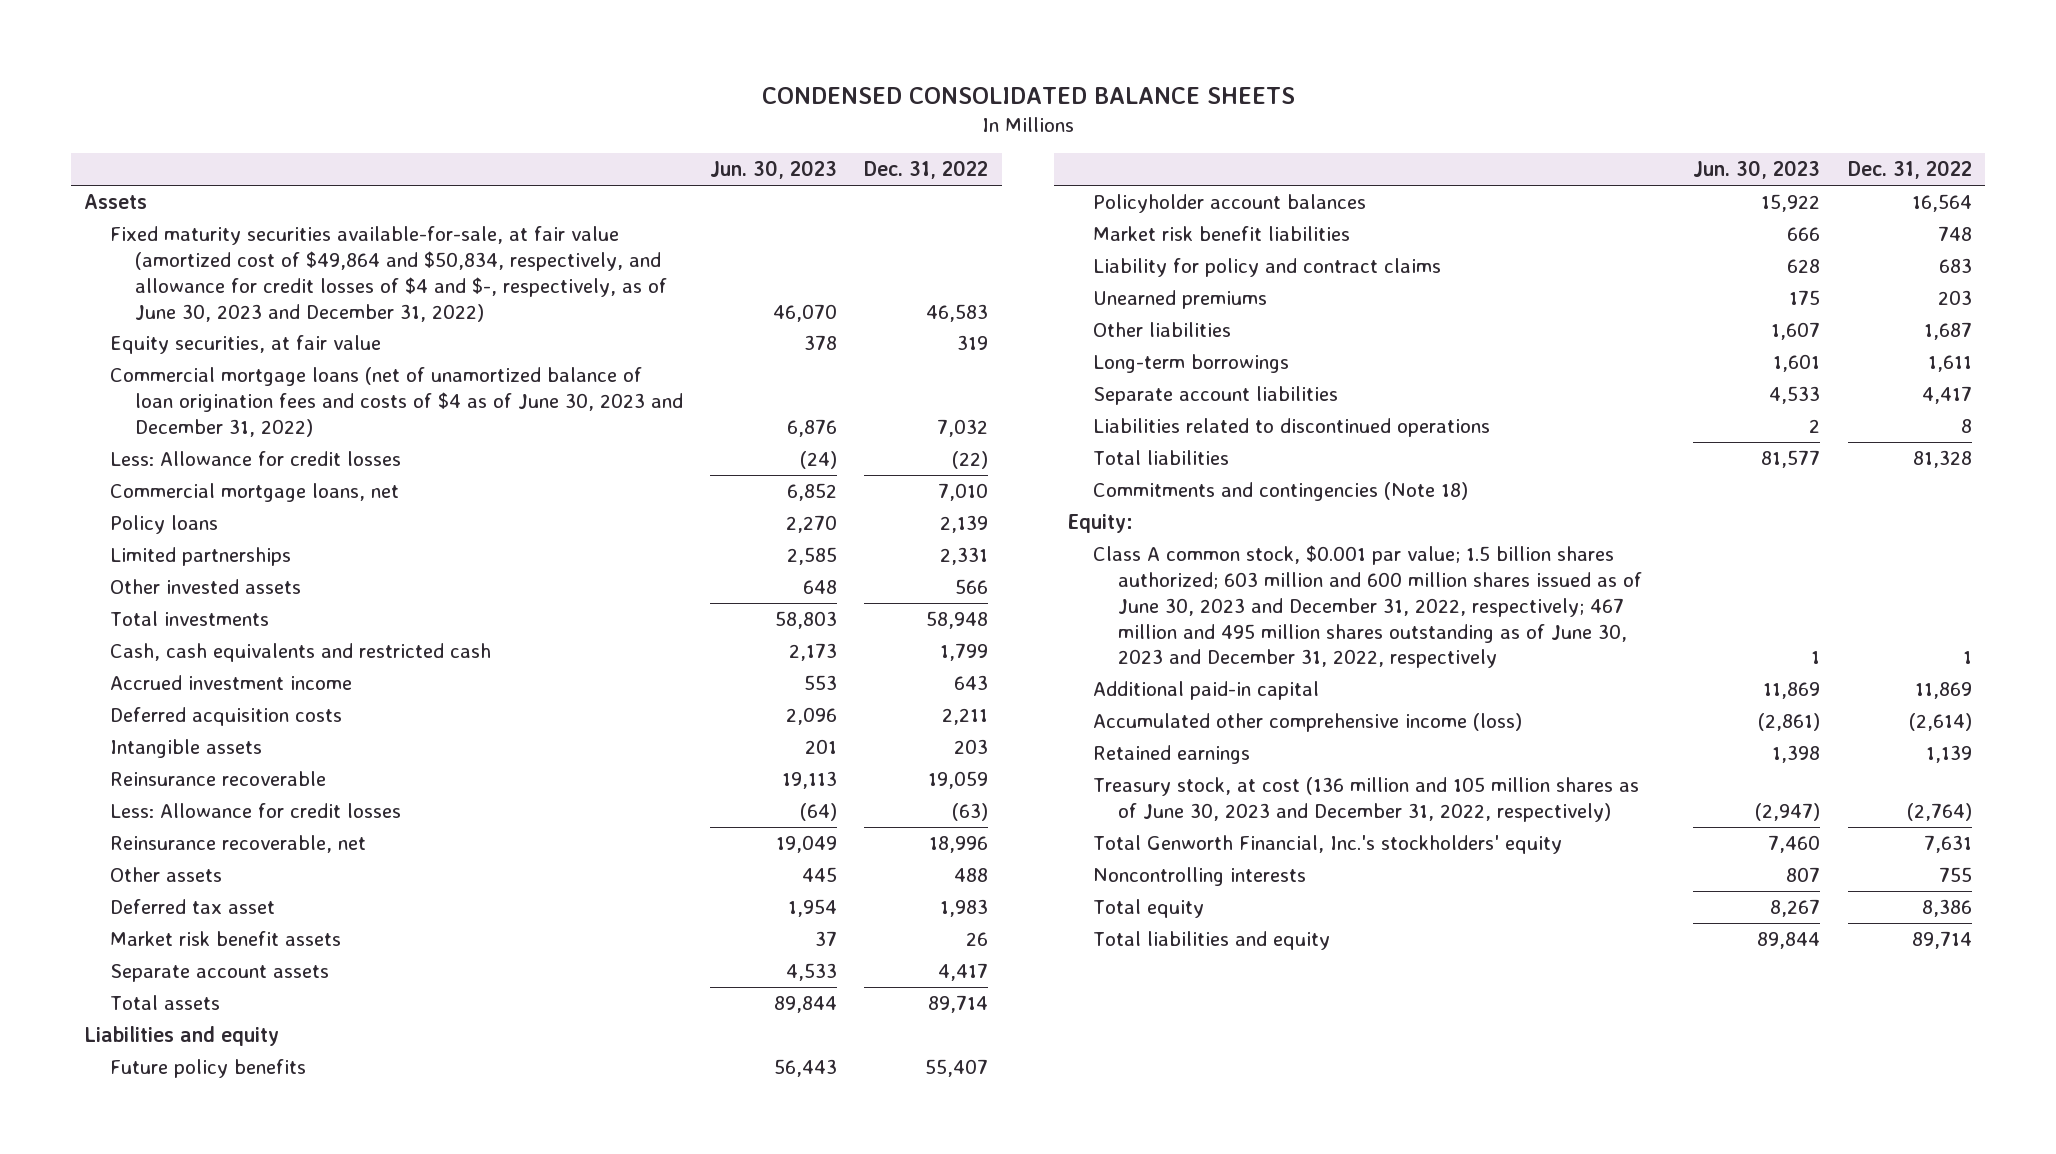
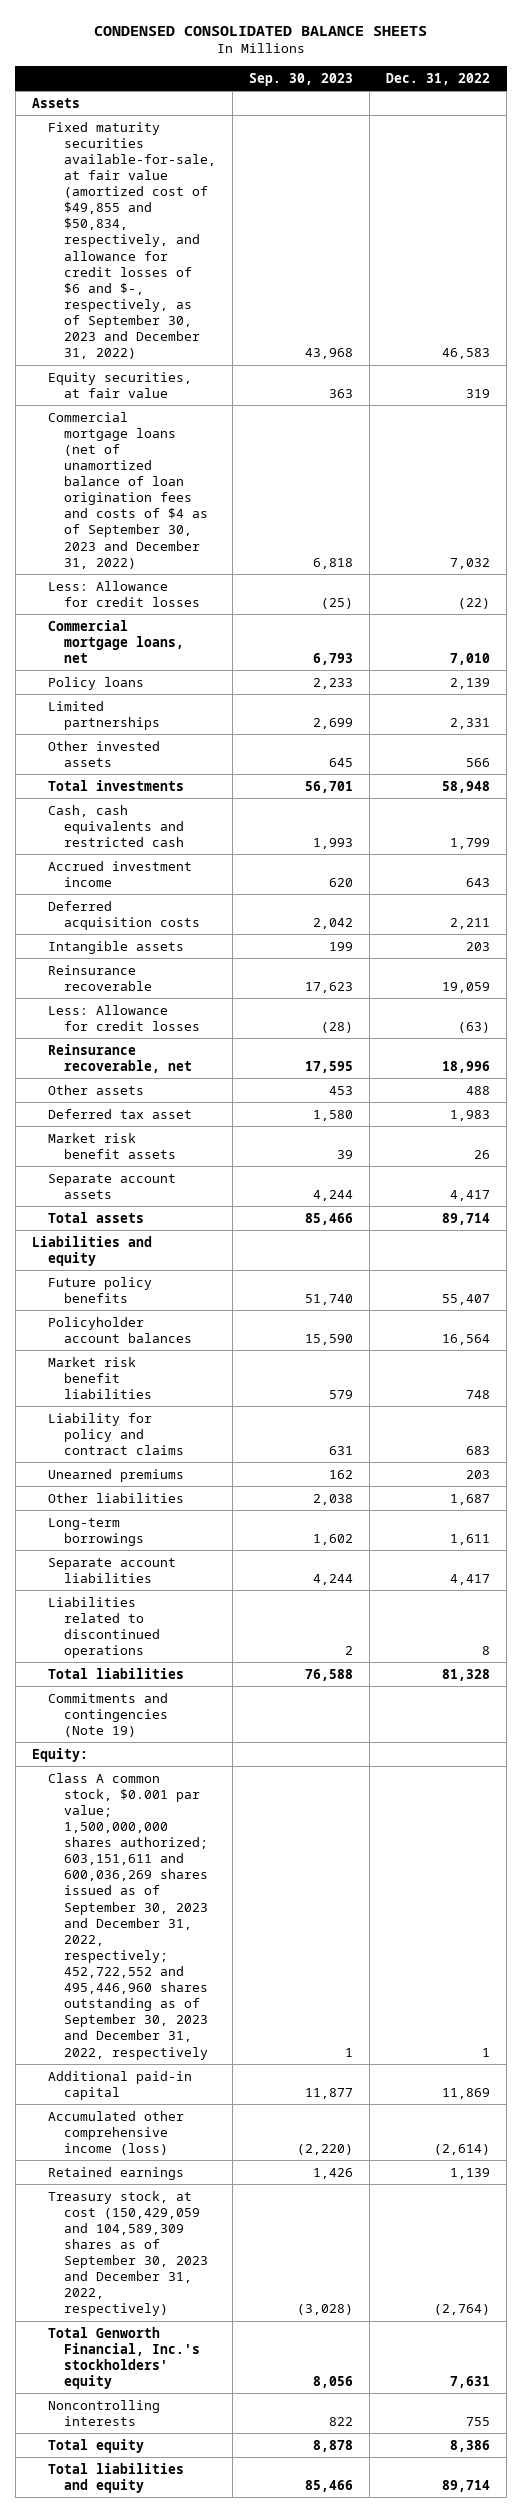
[710,160,838,180] Jun. 30, 2023 -> none
none -> [249,72,354,86] Sep. 30, 2023
[109,226,667,322] Fixed maturity securities available-for-sale, at fair value (amortized cost of $49,864 and $50,834, respectively, and allowance for credit losses of $4 and $-, respectively, as of June 30, 2023 and December 31, 2022) -> [48,121,217,360] Fixed maturity securities available-for-sale, at fair value (amortized cost of $49,855 and $50,834, respectively, and allowance for credit losses of $6 and $-, respectively, as of September 30, 2023 and December 31, 2022)
[109,367,683,437] Commercial mortgage loans (net of unamortized balance of loan origination fees and costs of $4 as of June 30, 2023 and December 31, 2022) -> [48,411,209,569] Commercial mortgage loans (net of unamortized balance of loan origination fees and costs of $4 as of September 30, 2023 and December 31, 2022)
[1093,482,1469,502] Commitments and contingencies (Note 18) -> [48,1692,169,1737] Commitments and contingencies (Note 19)
[1093,545,1643,669] Class A common stock, $0.001 par value; 1.5 billion shares authorized; 603 million and 600 million shares issued as of June 30, 2023 and December 31, 2022, respectively; 467 million and 495 million shares outstanding as of June 30, 2023 and December 31, 2022, respectively -> [48,1772,209,2060] Class A common stock, $0.001 par value; 1,500,000,000 shares authorized; 603,151,611 and 600,036,269 shares issued as of September 30, 2023 and December 31, 2022, respectively; 452,722,552 and 495,446,960 shares outstanding as of September 30, 2023 and December 31, 2022, respectively
[1093,777,1640,822] Treasury stock, at cost (136 million and 105 million shares as of June 30, 2023 and December 31, 2022, respectively) -> [48,2190,209,2317] Treasury stock, at cost (150,429,059 and 104,589,309 shares as of September 30, 2023 and December 31, 2022, respectively)

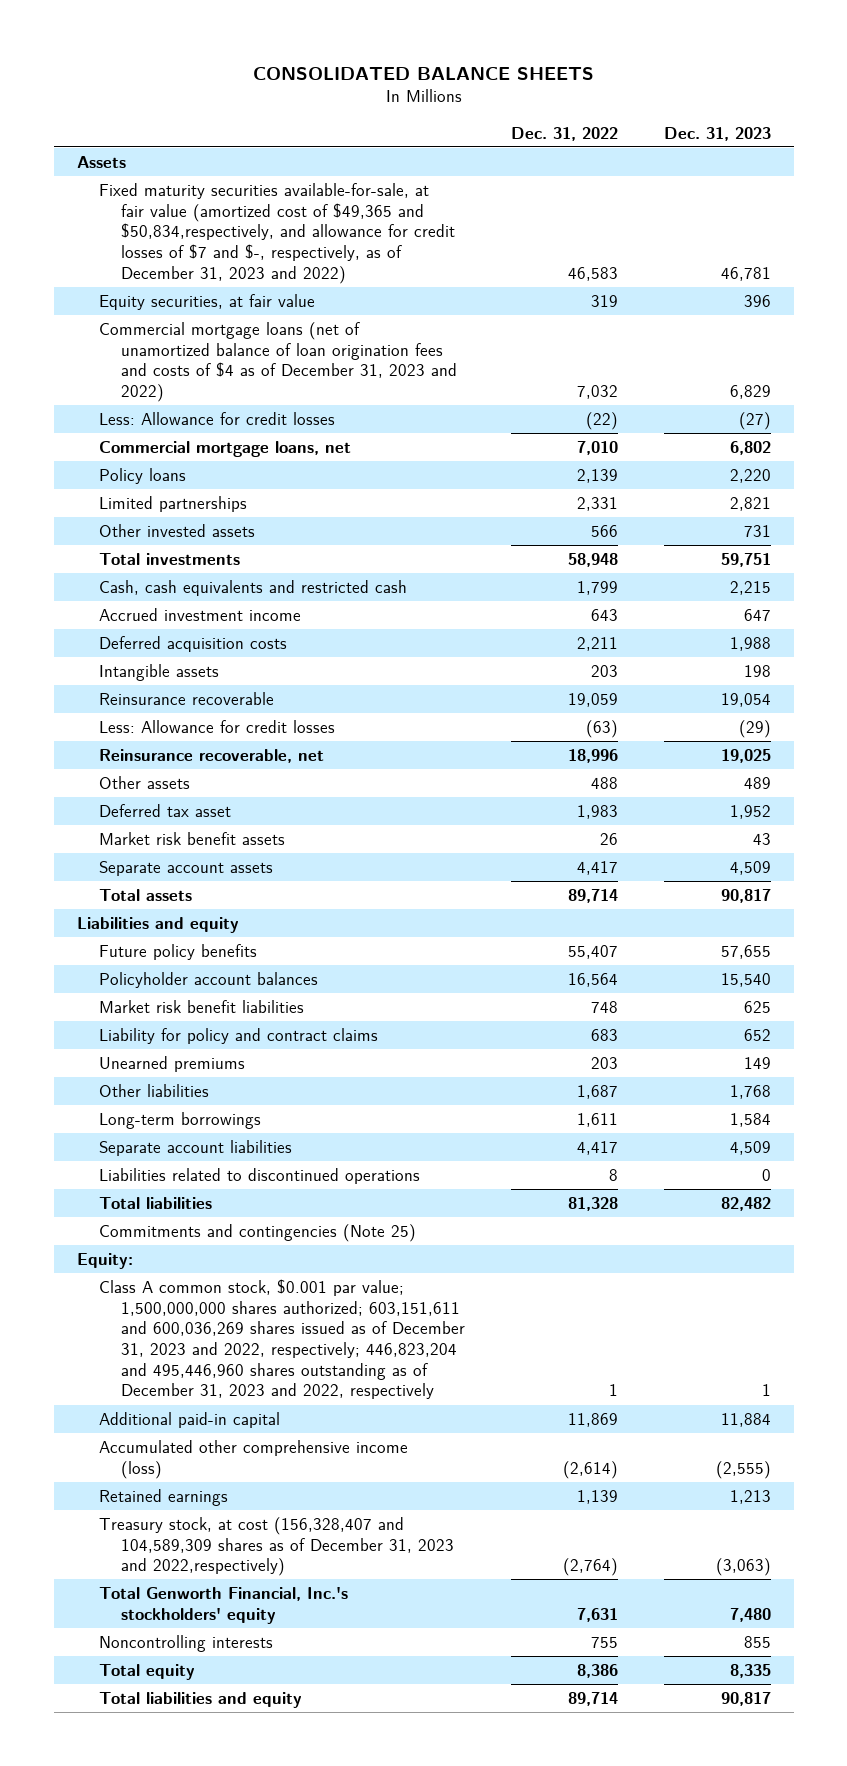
[93,25,427,36] CONDENSED CONSOLIDATED BALANCE SHEETS -> [252,66,594,80] CONSOLIDATED BALANCE SHEETS
[249,72,354,86] Sep. 30, 2023 -> none
none -> [663,126,771,141] Dec. 31, 2023
[48,121,217,360] Fixed maturity securities available-for-sale, at fair value (amortized cost of $49,855 and $50,834, respectively, and allowance for credit losses of $6 and $-, respectively, as of September 30, 2023 and December 31, 2022) -> [98,182,455,284] Fixed maturity securities available-for-sale, at fair value (amortized cost of $49,365 and $50,834,respectively, and allowance for credit losses of $7 and $-, respectively, as of December 31, 2023 and 2022)
[48,411,209,569] Commercial mortgage loans (net of unamortized balance of loan origination fees and costs of $4 as of September 30, 2023 and December 31, 2022) -> [98,321,457,402] Commercial mortgage loans (net of unamortized balance of loan origination fees and costs of $4 as of December 31, 2023 and 2022)
[48,1692,169,1737] Commitments and contingencies (Note 19) -> [98,1223,416,1242] Commitments and contingencies (Note 25)
[48,1772,209,2060] Class A common stock, $0.001 par value; 1,500,000,000 shares authorized; 603,151,611 and 600,036,269 shares issued as of September 30, 2023 and December 31, 2022, respectively; 452,722,552 and 495,446,960 shares outstanding as of September 30, 2023 and December 31, 2022, respectively -> [98,1278,465,1400] Class A common stock, $0.001 par value; 1,500,000,000 shares authorized; 603,151,611 and 600,036,269 shares issued as of December 31, 2023 and 2022, respectively; 446,823,204 and 495,446,960 shares outstanding as of December 31, 2023 and 2022, respectively
[48,2190,209,2317] Treasury stock, at cost (150,429,059 and 104,589,309 shares as of September 30, 2023 and December 31, 2022, respectively) -> [98,1516,454,1577] Treasury stock, at cost (156,328,407 and 104,589,309 shares as of December 31, 2023 and 2022,respectively)

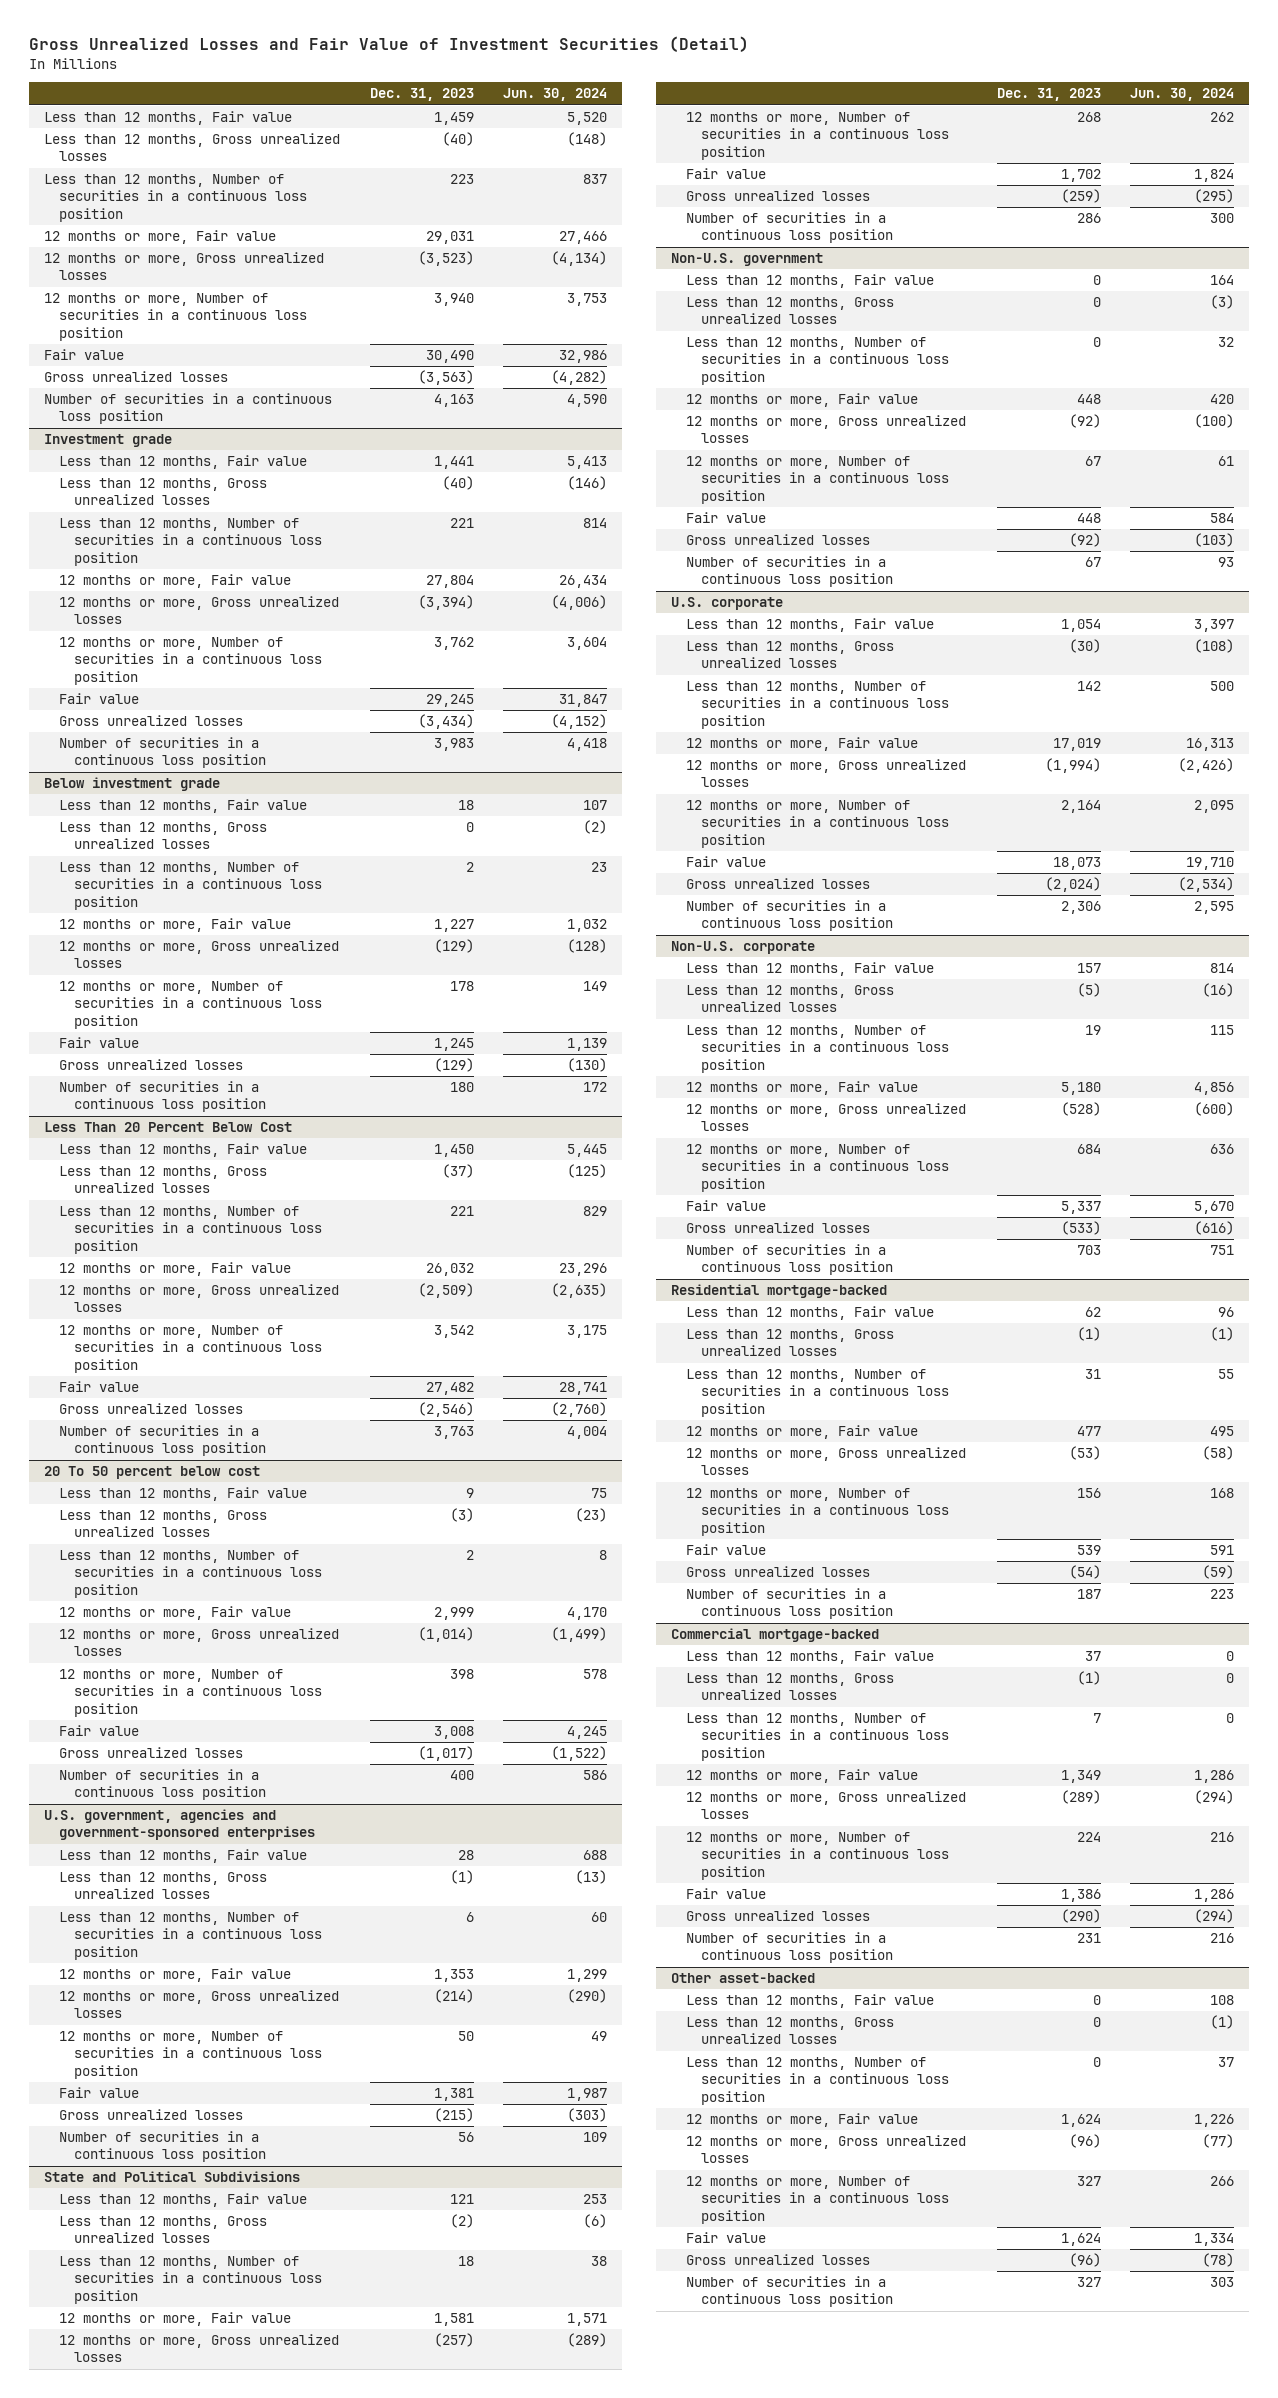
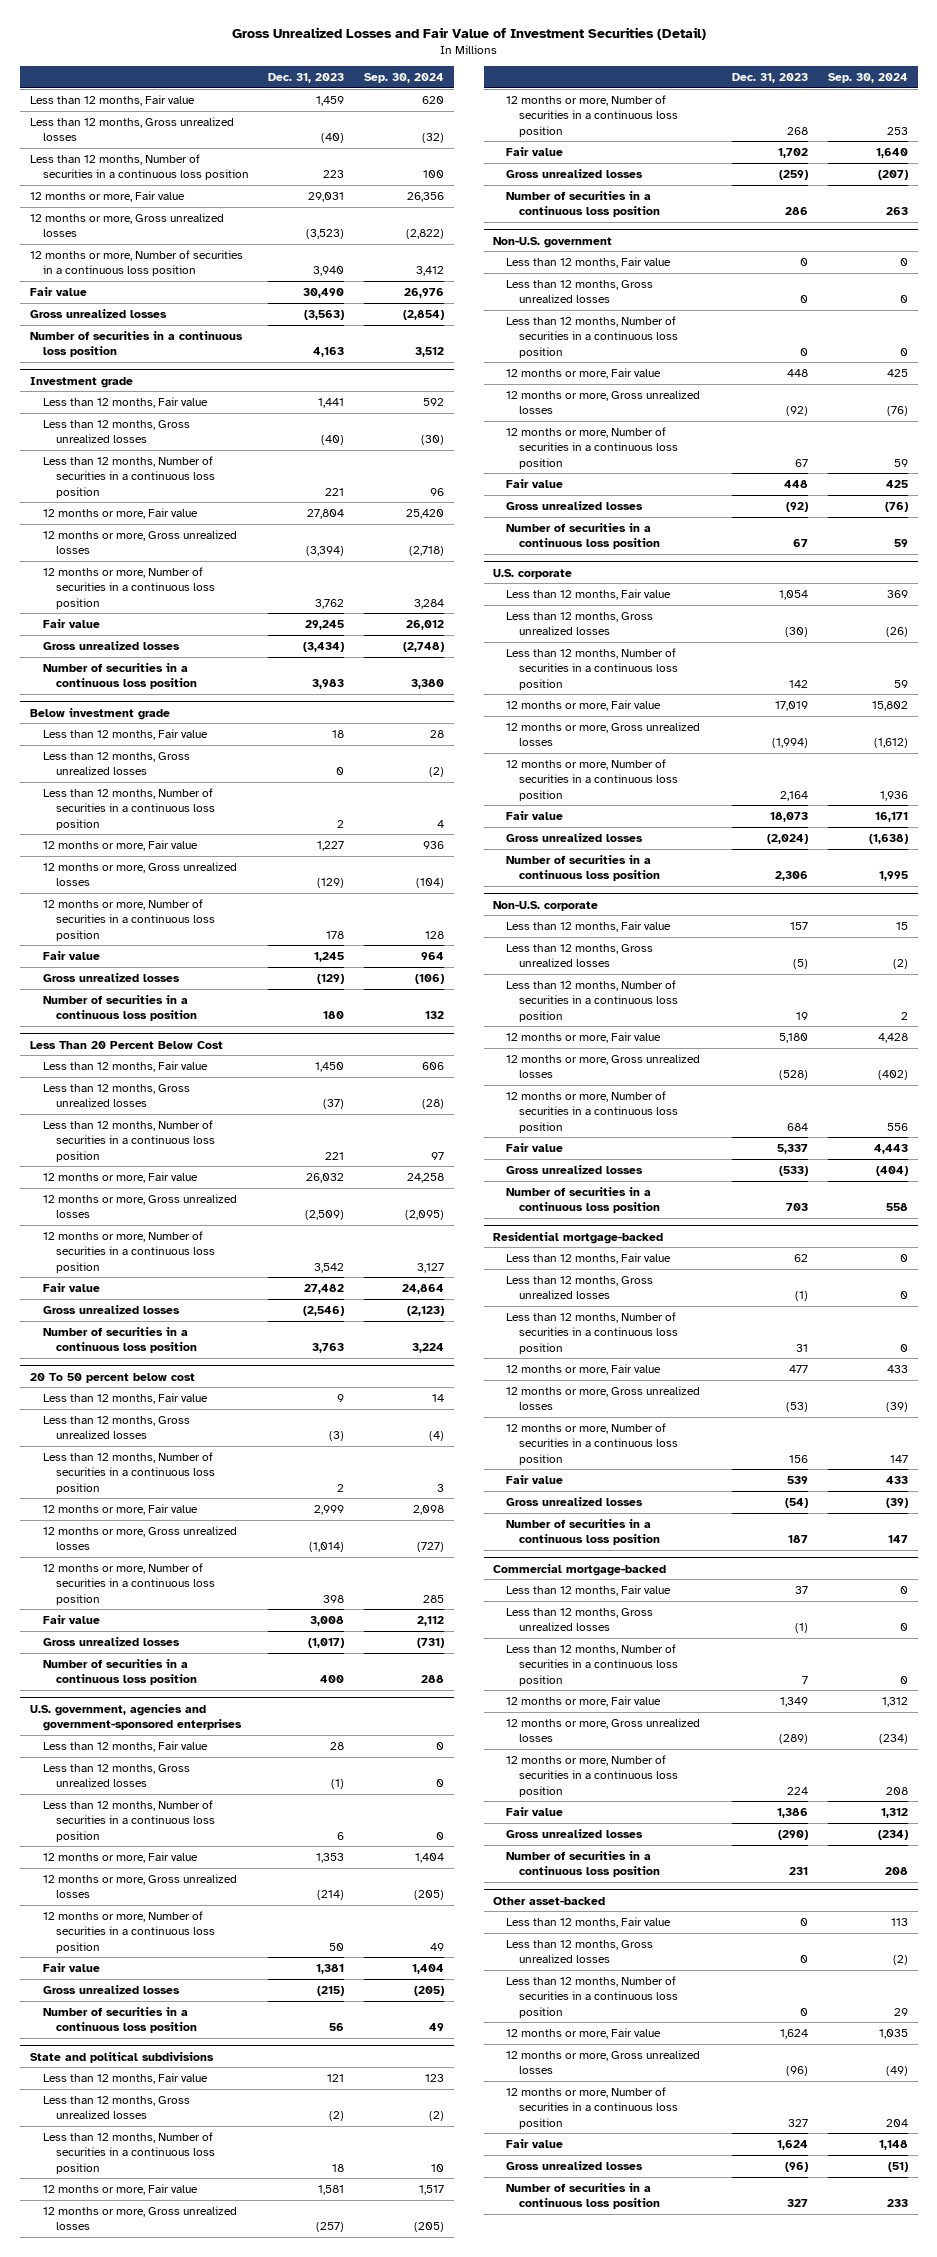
[503,88,608,102] Jun. 30, 2024 -> none
none -> [364,73,445,84] Sep. 30, 2024
[43,2171,300,2183] State and Political Subdivisions -> [29,2051,214,2063] State and political subdivisions

